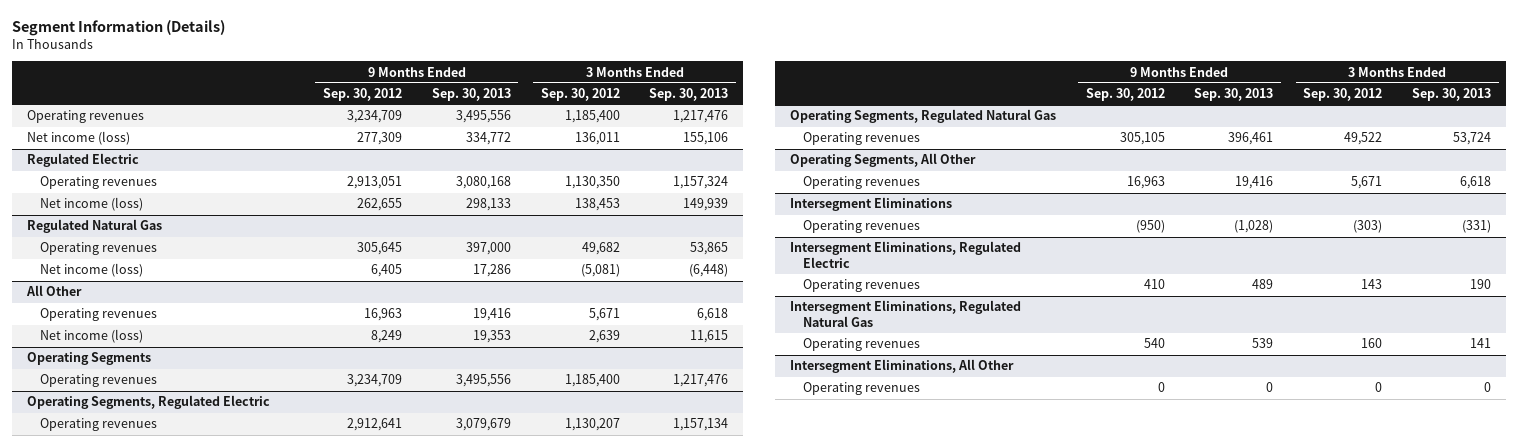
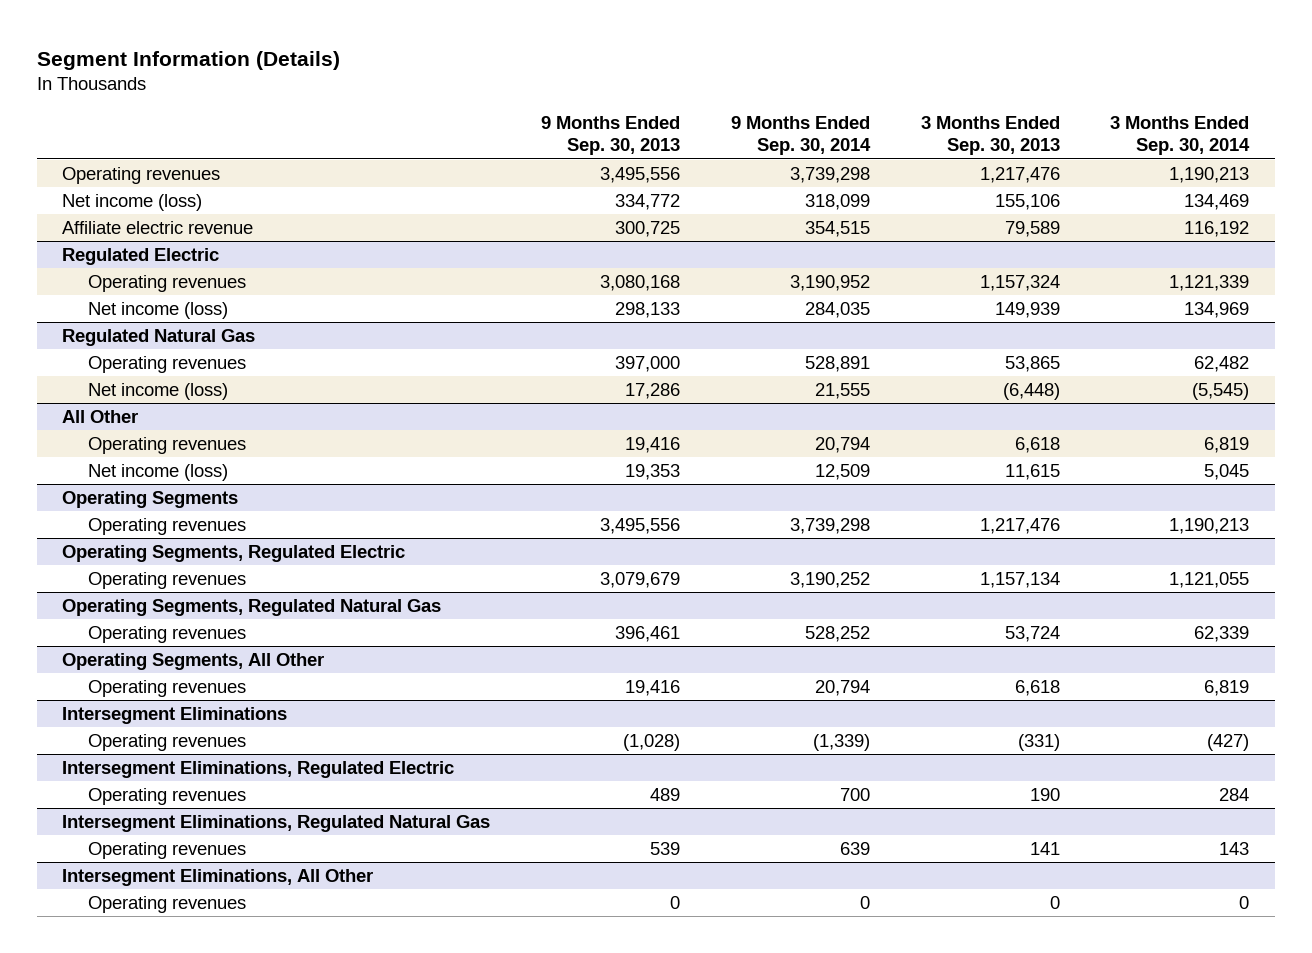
[322,88,402,102] Sep. 30, 2012 -> none
[540,88,620,102] Sep. 30, 2012 -> none
none -> [730,115,871,156] 9 Months Ended Sep. 30, 2014
none -> [1110,115,1251,156] 3 Months Ended Sep. 30, 2014
none -> [62,220,254,234] Affiliate electric revenue

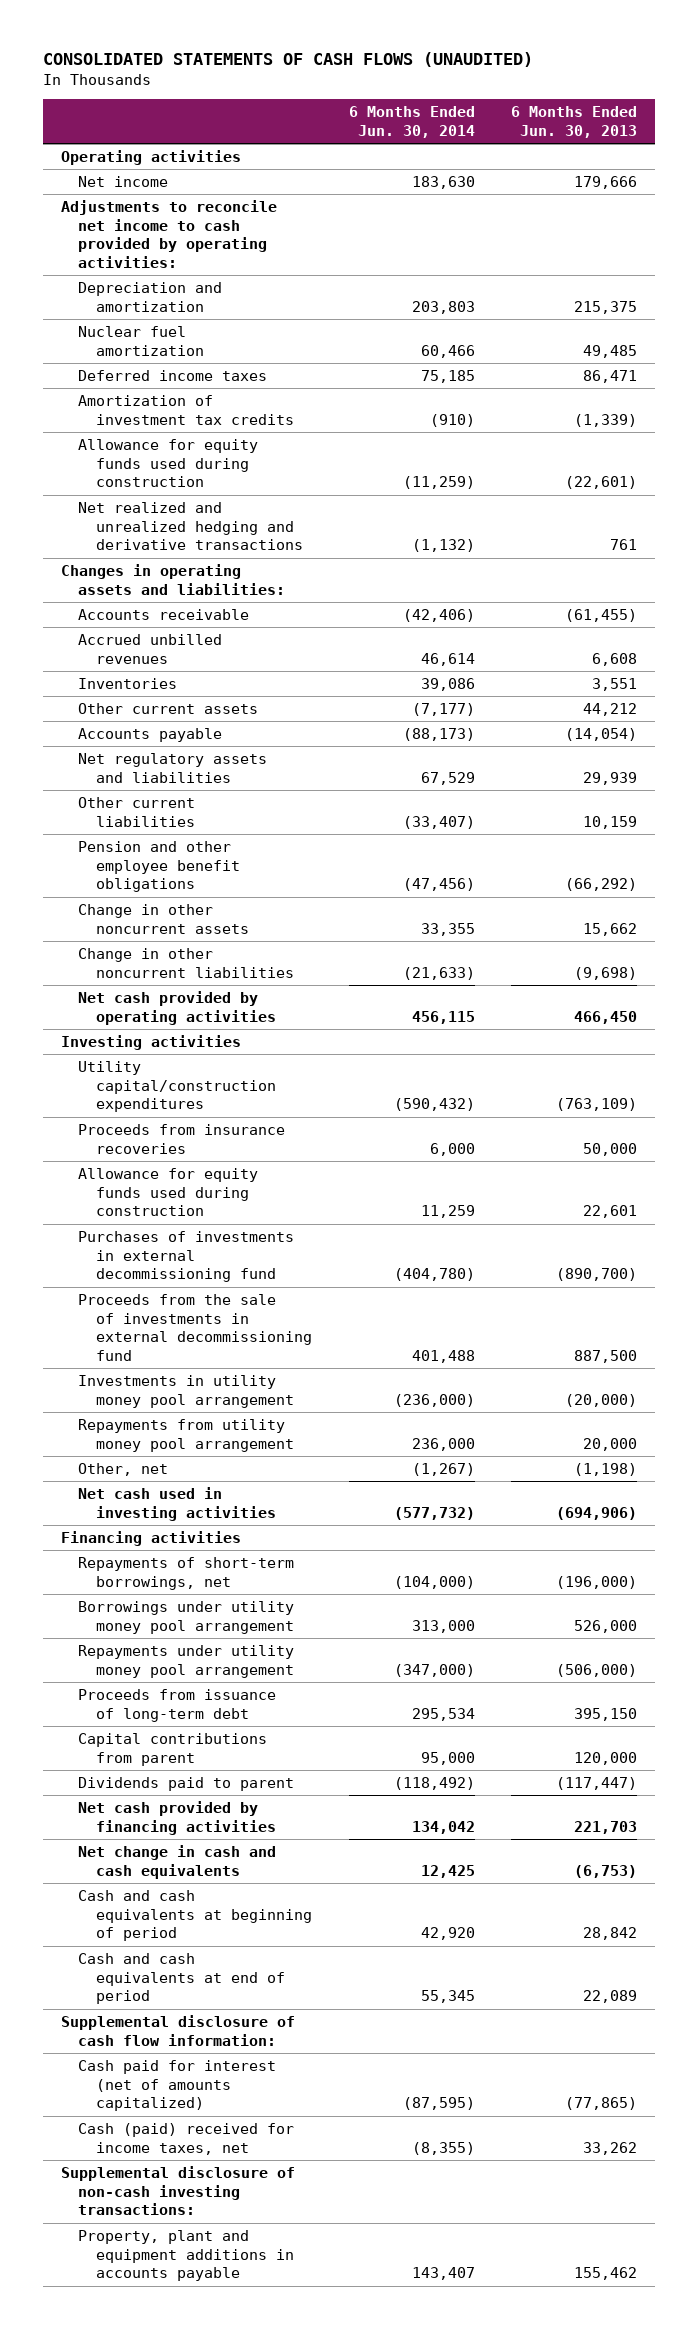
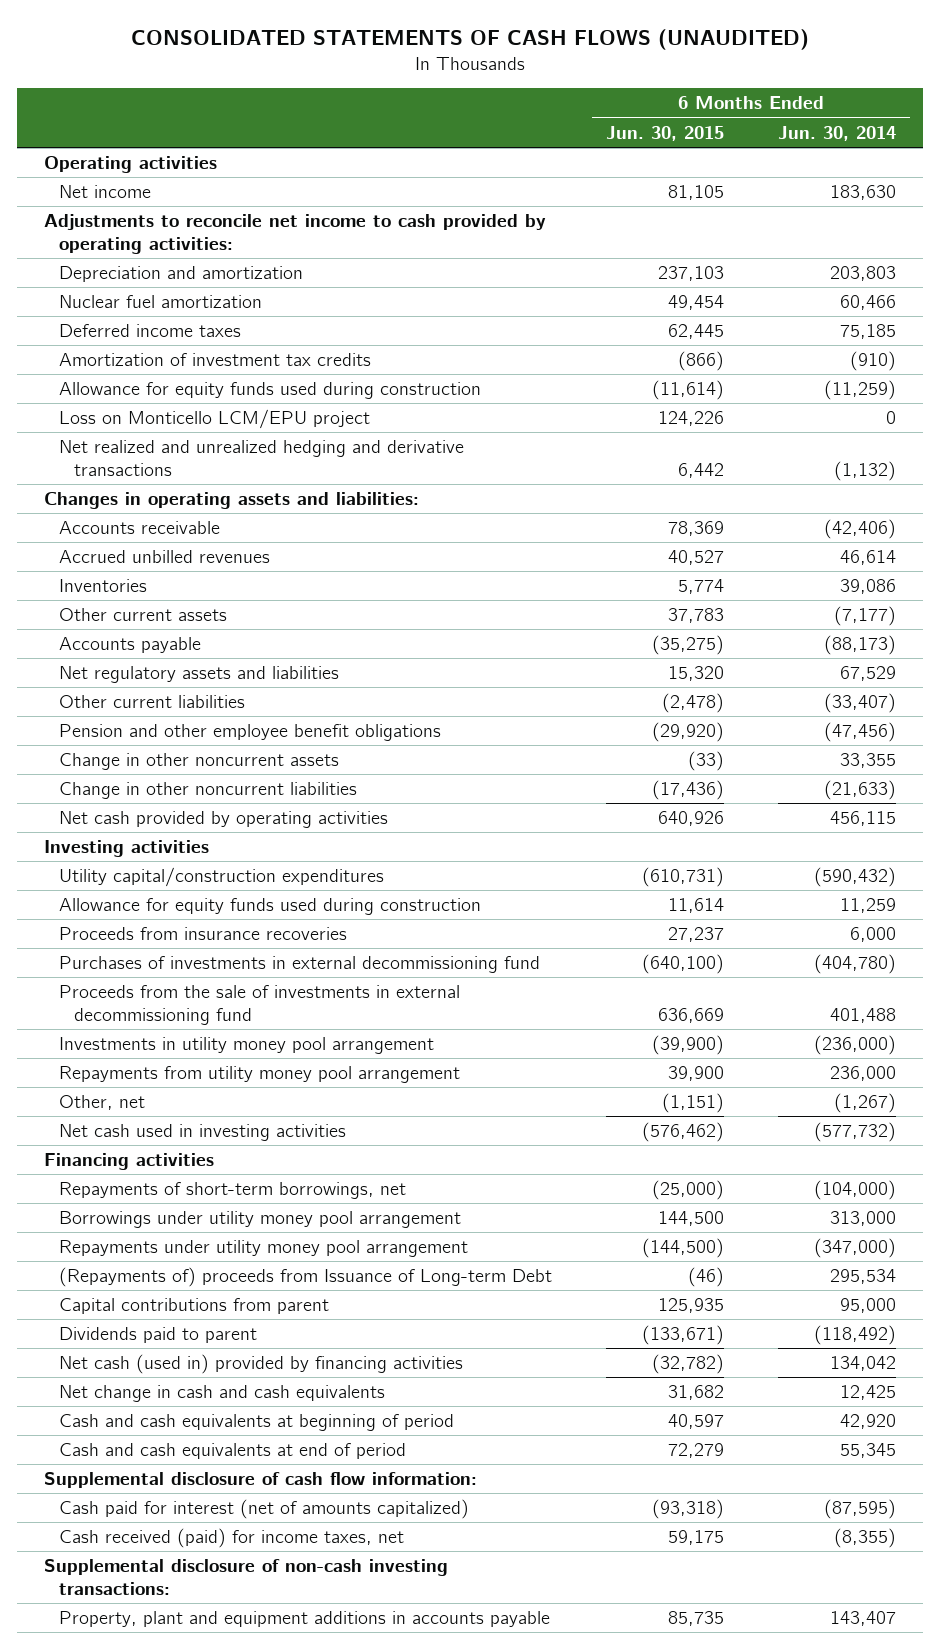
[510,106,637,138] 6 Months Ended Jun. 30, 2013 -> none
none -> [605,125,724,141] Jun. 30, 2015
none -> [58,409,370,430] Loss on Monticello LCM/EPU project
[78,1123,286,1154] Proceeds from insurance recoveries -> [58,927,347,941] Proceeds from insurance recoveries
[78,1688,277,1722] Proceeds from issuance of long-term debt -> [58,1267,552,1288] (Repayments of) proceeds from Issuance of Long-term Debt
[78,1800,277,1835] Net cash provided by financing activities -> [58,1354,463,1375] Net cash (used in) provided by financing activities
[78,2122,295,2155] Cash (paid) received for income taxes, net -> [58,1528,404,1549] Cash received (paid) for income taxes, net

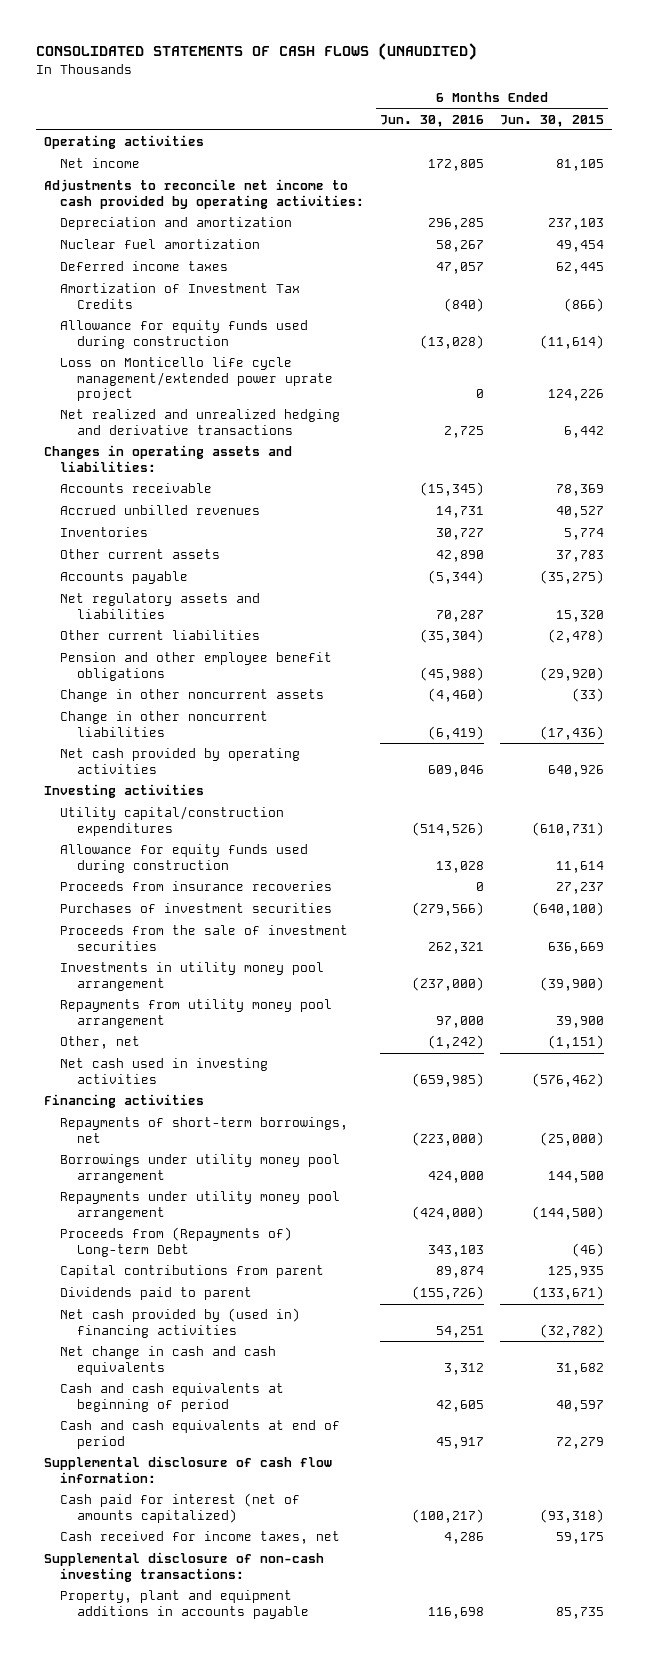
[778,125,897,141] Jun. 30, 2014 -> none
none -> [380,114,485,127] Jun. 30, 2016
[58,353,371,367] Amortization of investment tax credits -> [60,283,301,309] Amortization of Investment Tax Credits
[58,409,370,430] Loss on Monticello LCM/EPU project -> [60,357,333,402] Loss on Monticello life cycle management/extended power uprate project
[58,956,540,974] Purchases of investments in external decommissioning fund -> [60,903,333,914] Purchases of investment securities
[58,985,460,1025] Proceeds from the sale of investments in external decommissioning fund -> [60,925,349,951] Proceeds from the sale of investment securities
[58,1267,552,1288] (Repayments of) proceeds from Issuance of Long-term Debt -> [60,1227,293,1257] Proceeds from (Repayments of) Long-term Debt
[58,1354,463,1375] Net cash (used in) provided by financing activities -> [60,1308,301,1338] Net cash provided by (used in) financing activities
[58,1528,404,1549] Cash received (paid) for income taxes, net -> [60,1531,341,1545] Cash received for income taxes, net

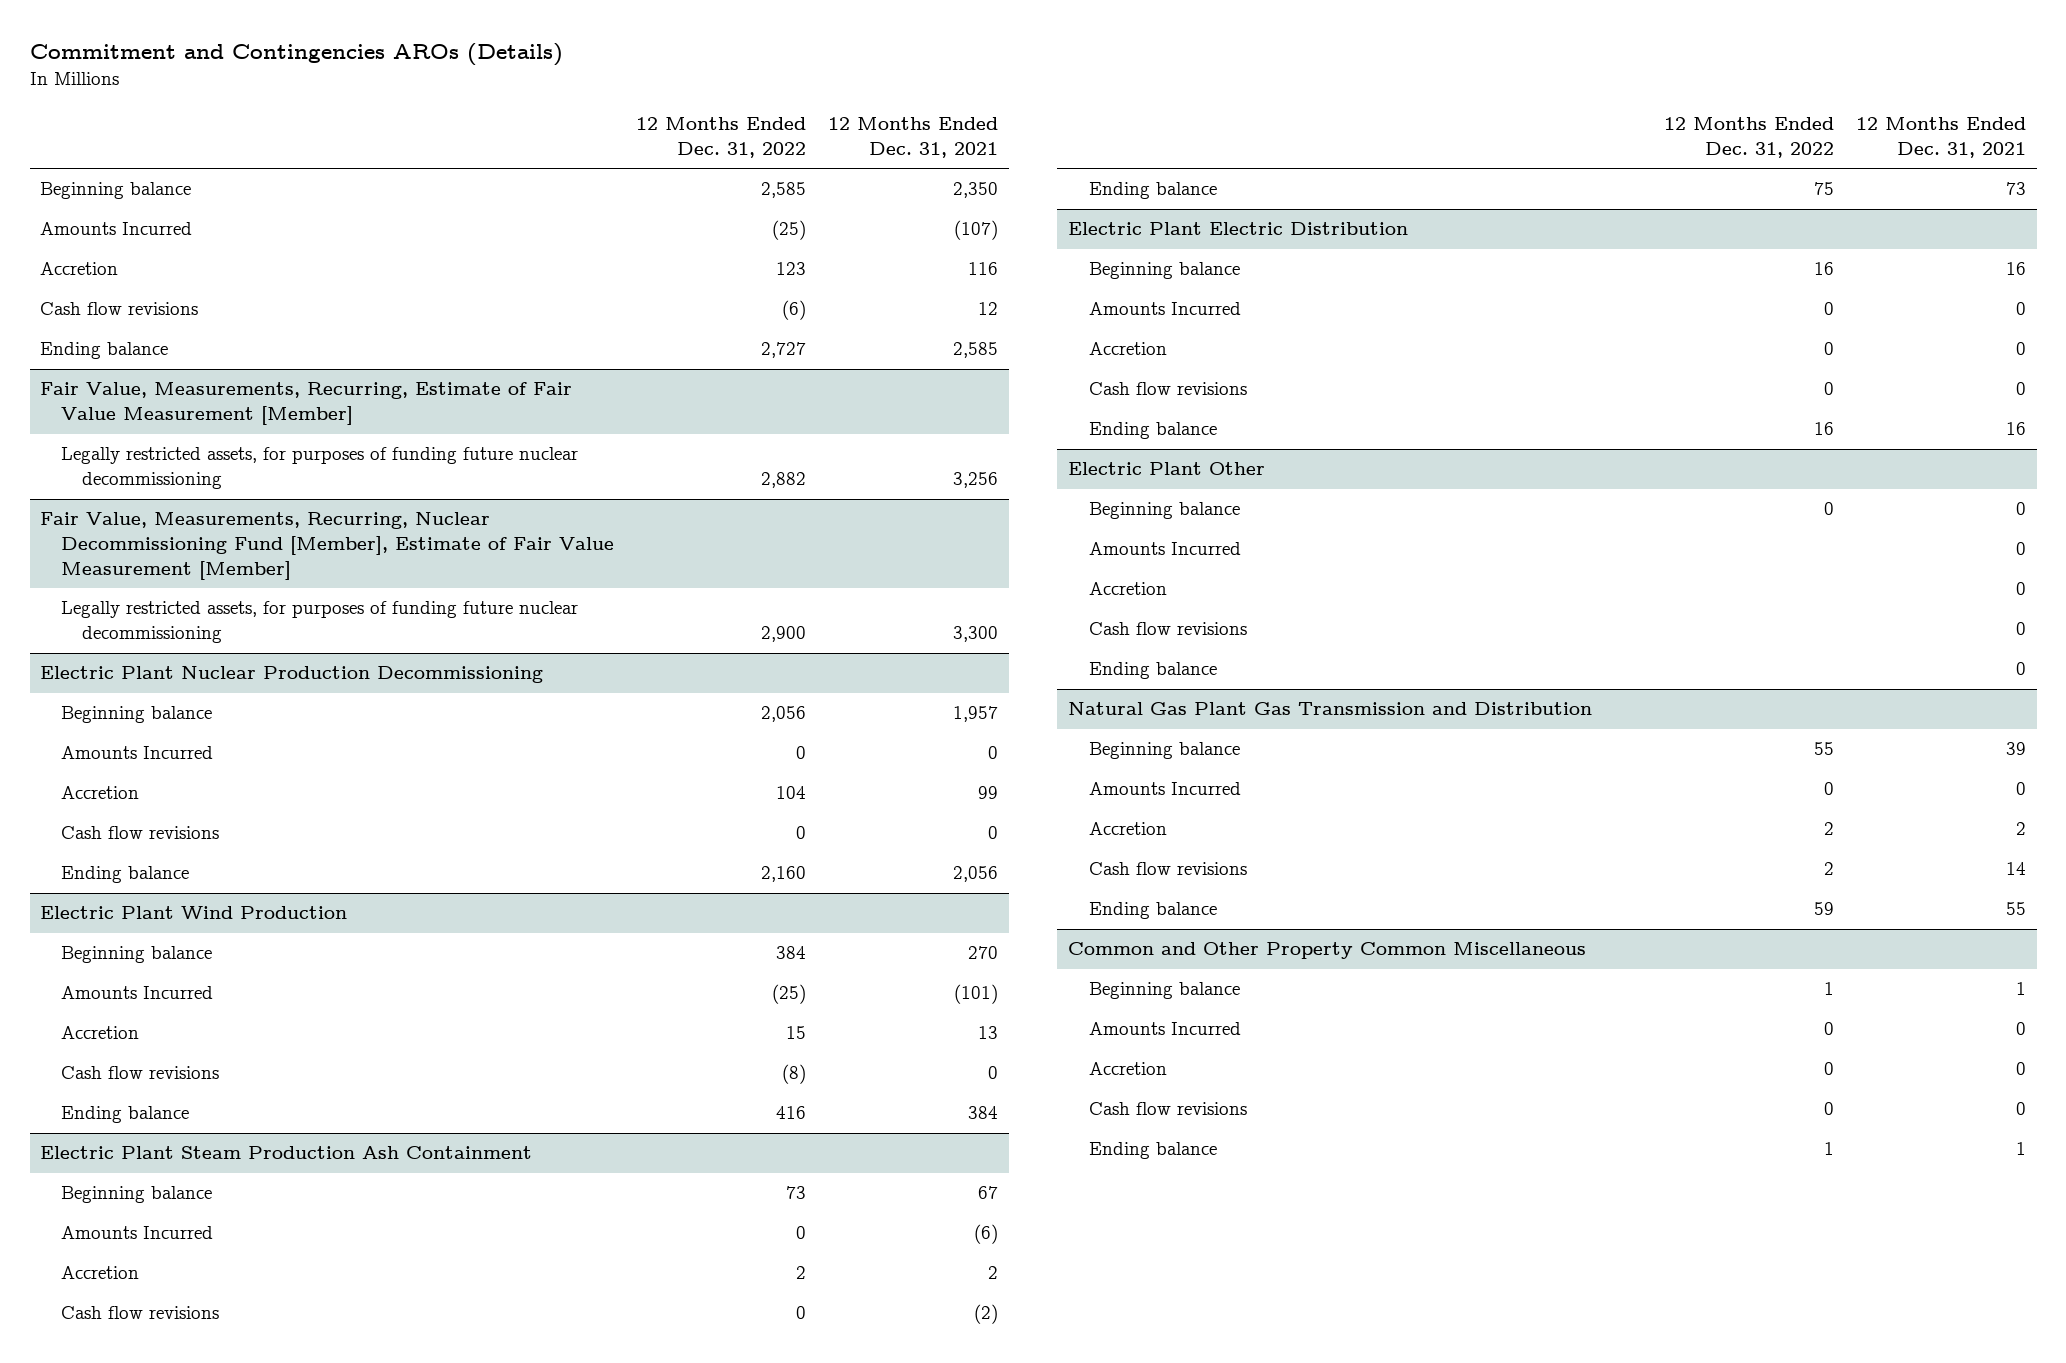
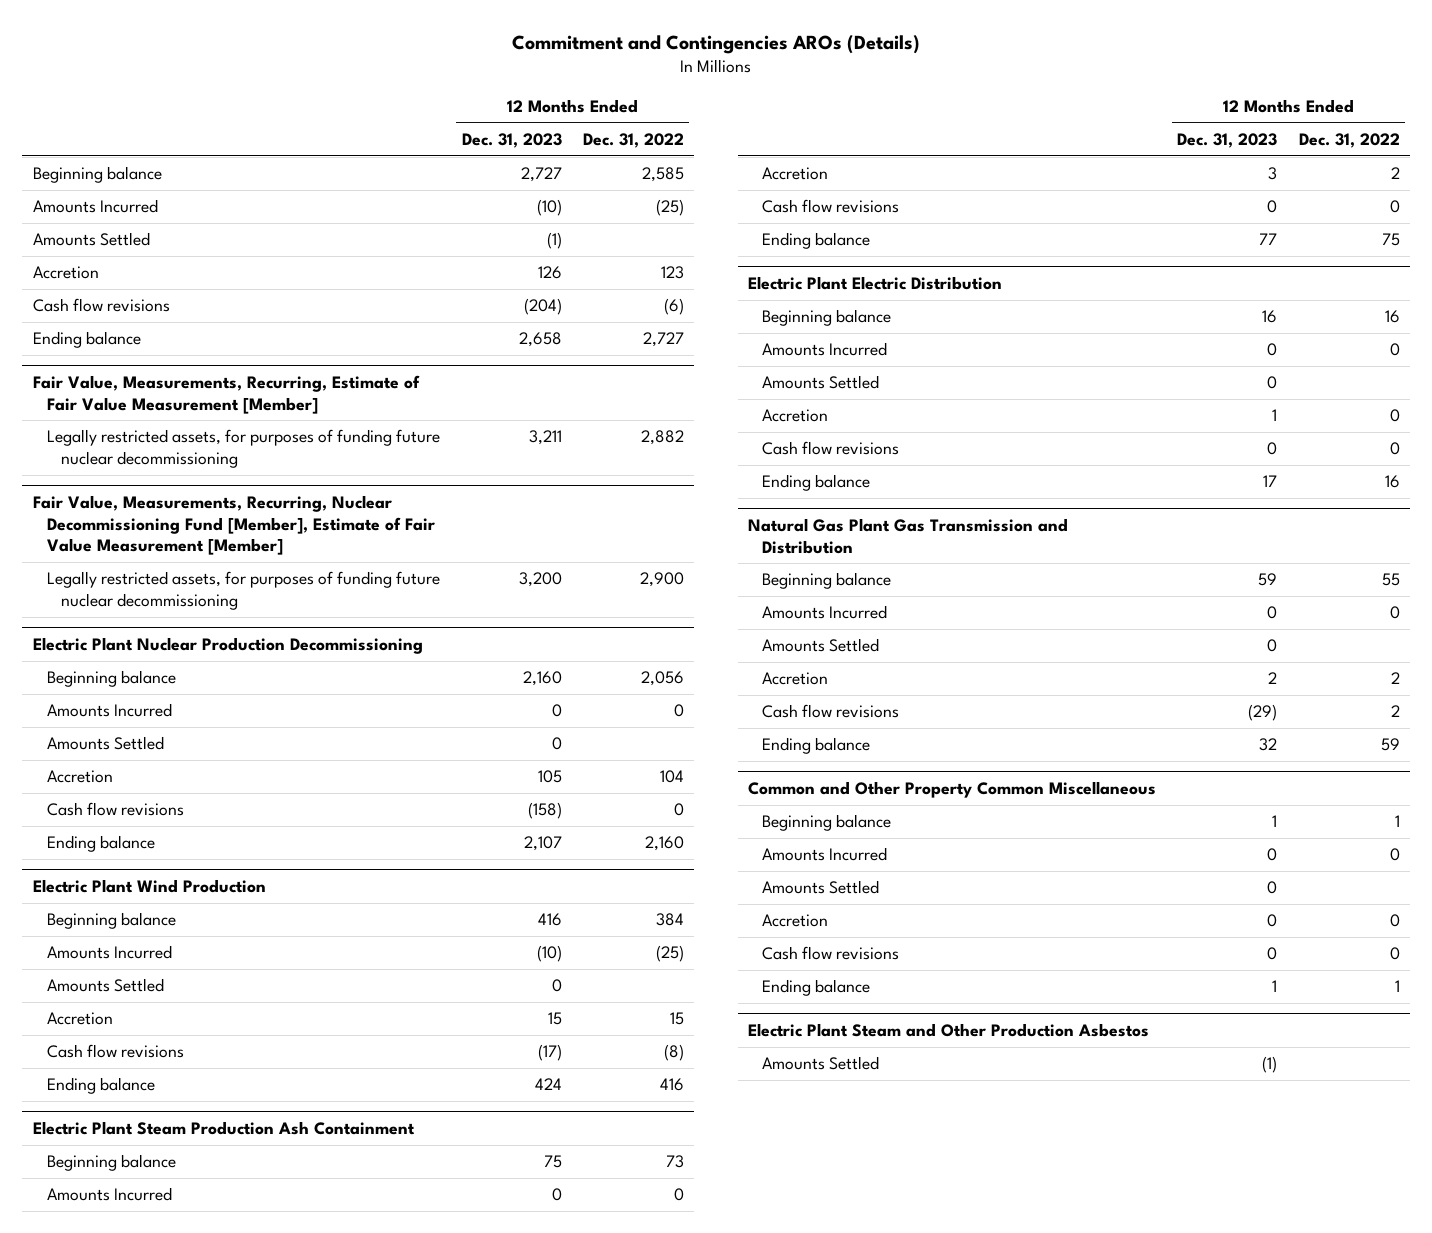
[828,117,999,159] 12 Months Ended Dec. 31, 2021 -> none
none -> [461,132,562,148] Dec. 31, 2023
none -> [32,232,150,247] Amounts Settled
none -> [46,736,164,751] Amounts Settled
none -> [46,978,164,993] Amounts Settled
none -> [762,375,880,390] Amounts Settled
[1067,462,1265,476] Electric Plant Other -> none
[1088,502,1240,520] Beginning balance -> none
[1088,542,1241,556] Amounts Incurred -> none
[1088,582,1167,596] Accretion -> none
[1088,622,1247,636] Cash flow revisions -> none
[1088,662,1217,680] Ending balance -> none
none -> [762,638,880,653] Amounts Settled
none -> [762,880,880,895] Amounts Settled
none -> [748,1023,1150,1038] Electric Plant Steam and Other Production Asbestos
none -> [762,1056,880,1071] Amounts Settled

